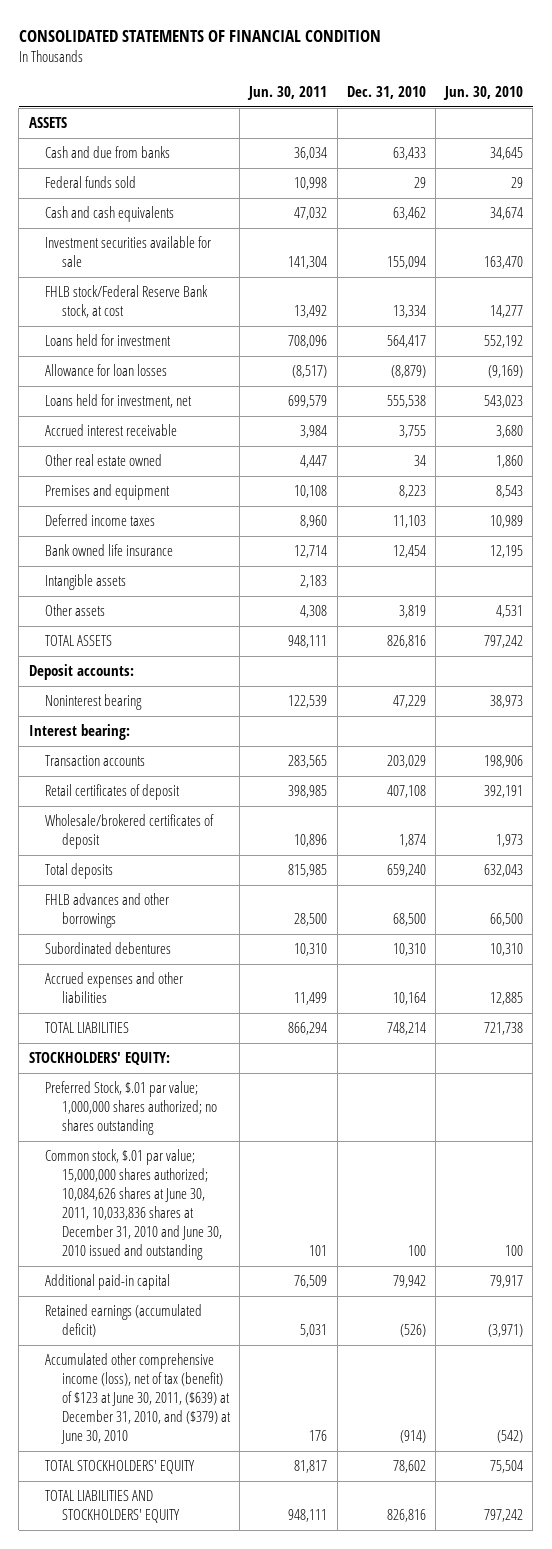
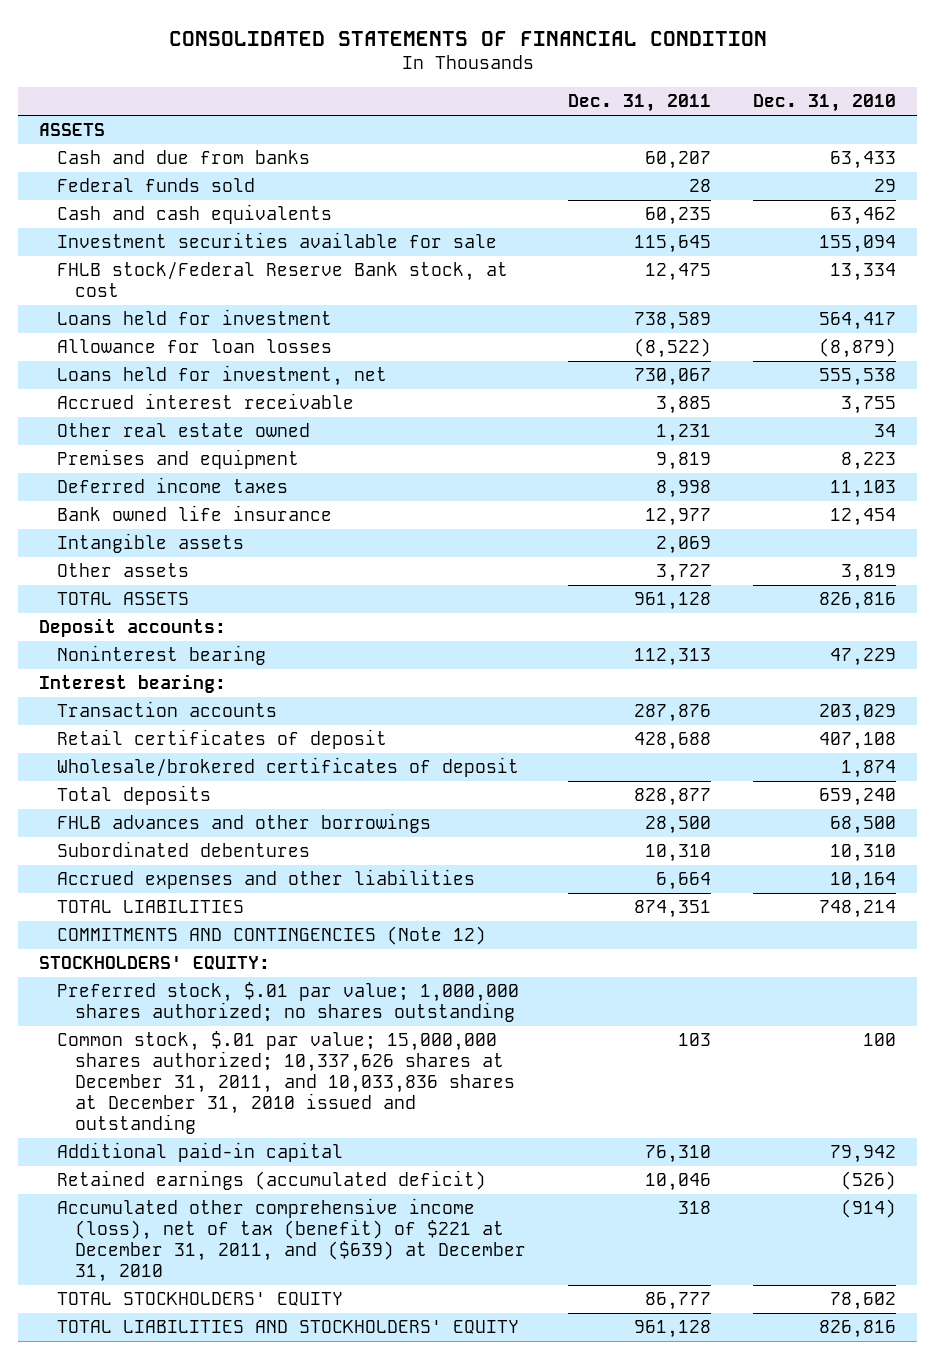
[247,85,328,100] Jun. 30, 2011 -> none
[442,85,523,100] Jun. 30, 2010 -> none
none -> [568,94,712,113] Dec. 31, 2011
none -> [57,926,487,946] COMMITMENTS AND CONTINGENCIES (Note 12)
[45,1081,218,1136] Preferred Stock, $.01 par value; 1,000,000 shares authorized; no shares outstanding -> [57,982,520,1023] Preferred stock, $.01 par value; 1,000,000 shares authorized; no shares outstanding
[45,1149,223,1260] Common stock, $.01 par value; 15,000,000 shares authorized; 10,084,626 shares at June 30, 2011, 10,033,836 shares at December 31, 2010 and June 30, 2010 issued and outstanding -> [57,1031,516,1135] Common stock, $.01 par value; 15,000,000 shares authorized; 10,337,626 shares at December 31, 2011, and 10,033,836 shares at December 31, 2010 issued and outstanding
[45,1353,232,1444] Accumulated other comprehensive income (loss), net of tax (benefit) of $123 at June 30, 2011, ($639) at December 31, 2010, and ($379) at June 30, 2010 -> [57,1198,527,1283] Accumulated other comprehensive income (loss), net of tax (benefit) of $221 at December 31, 2011, and ($639) at December 31, 2010

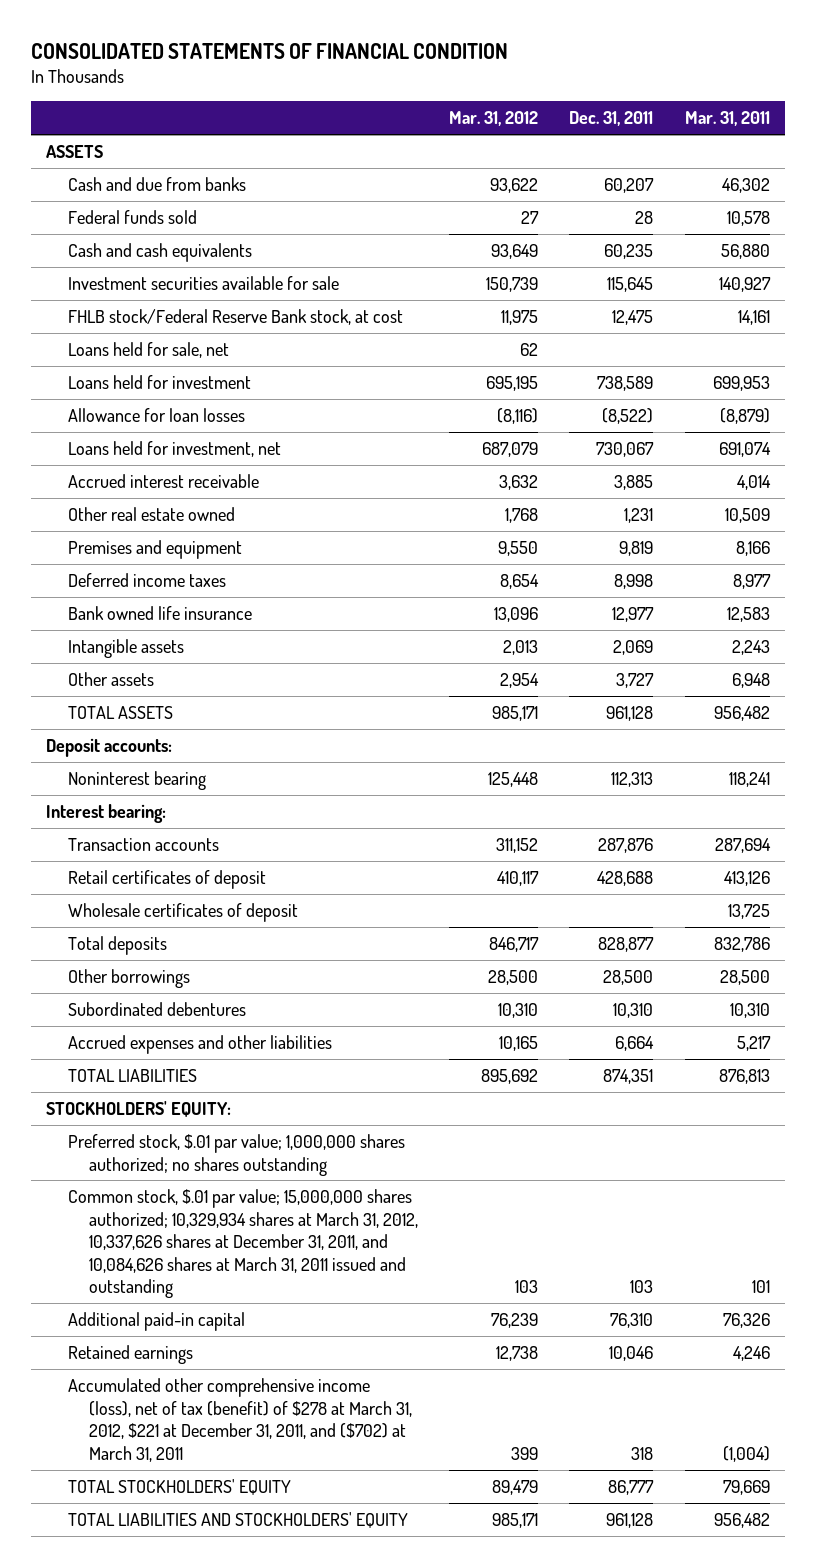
[753,94,897,113] Dec. 31, 2010 -> none
none -> [449,111,539,127] Mar. 31, 2012
none -> [684,111,770,127] Mar. 31, 2011
none -> [67,342,229,359] Loans held for sale, net
[57,757,520,778] Wholesale/brokered certificates of deposit -> [67,903,298,923] Wholesale certificates of deposit
[57,813,432,834] FHLB advances and other borrowings -> [67,969,190,989] Other borrowings
[57,926,487,946] COMMITMENTS AND CONTINGENCIES (Note 12) -> none
[57,1031,516,1135] Common stock, $.01 par value; 15,000,000 shares authorized; 10,337,626 shares at December 31, 2011, and 10,033,836 shares at December 31, 2010 issued and outstanding -> [67,1189,418,1299] Common stock, $.01 par value; 15,000,000 shares authorized; 10,329,934 shares at March 31, 2012, 10,337,626 shares at December 31, 2011, and 10,084,626 shares at March 31, 2011 issued and outstanding
[57,1170,487,1191] Retained earnings (accumulated deficit) -> [67,1345,193,1365] Retained earnings
[57,1198,527,1283] Accumulated other comprehensive income (loss), net of tax (benefit) of $221 at December 31, 2011, and ($639) at December 31, 2010 -> [67,1378,412,1462] Accumulated other comprehensive income (loss), net of tax (benefit) of $278 at March 31, 2012, $221 at December 31, 2011, and ($702) at March 31, 2011

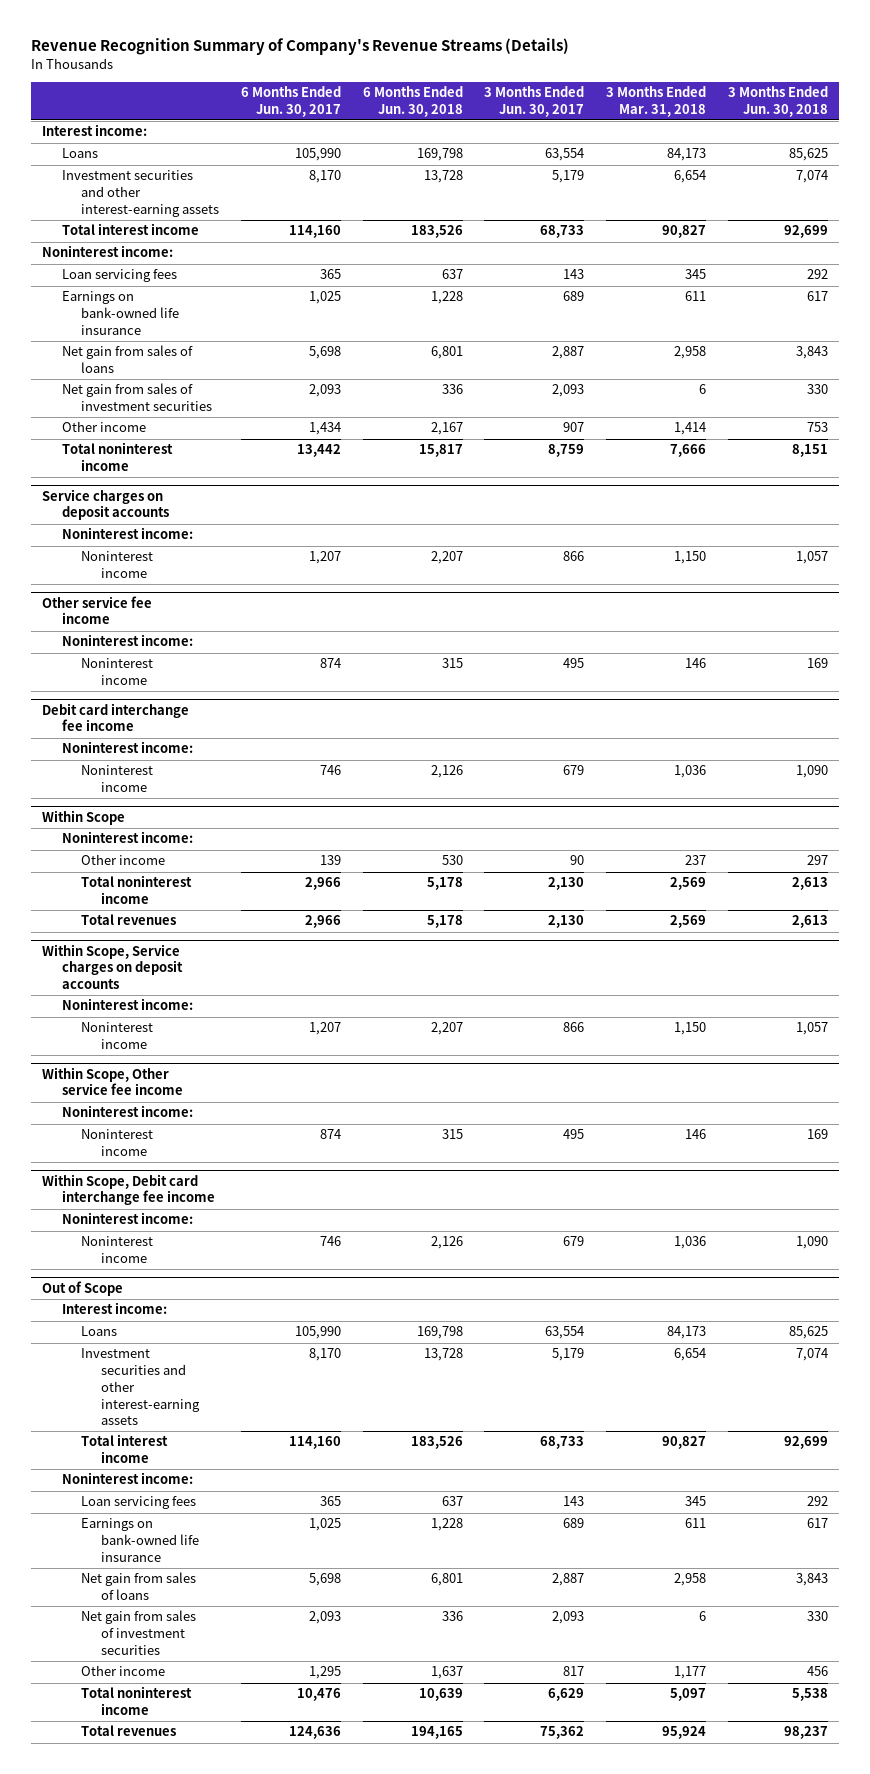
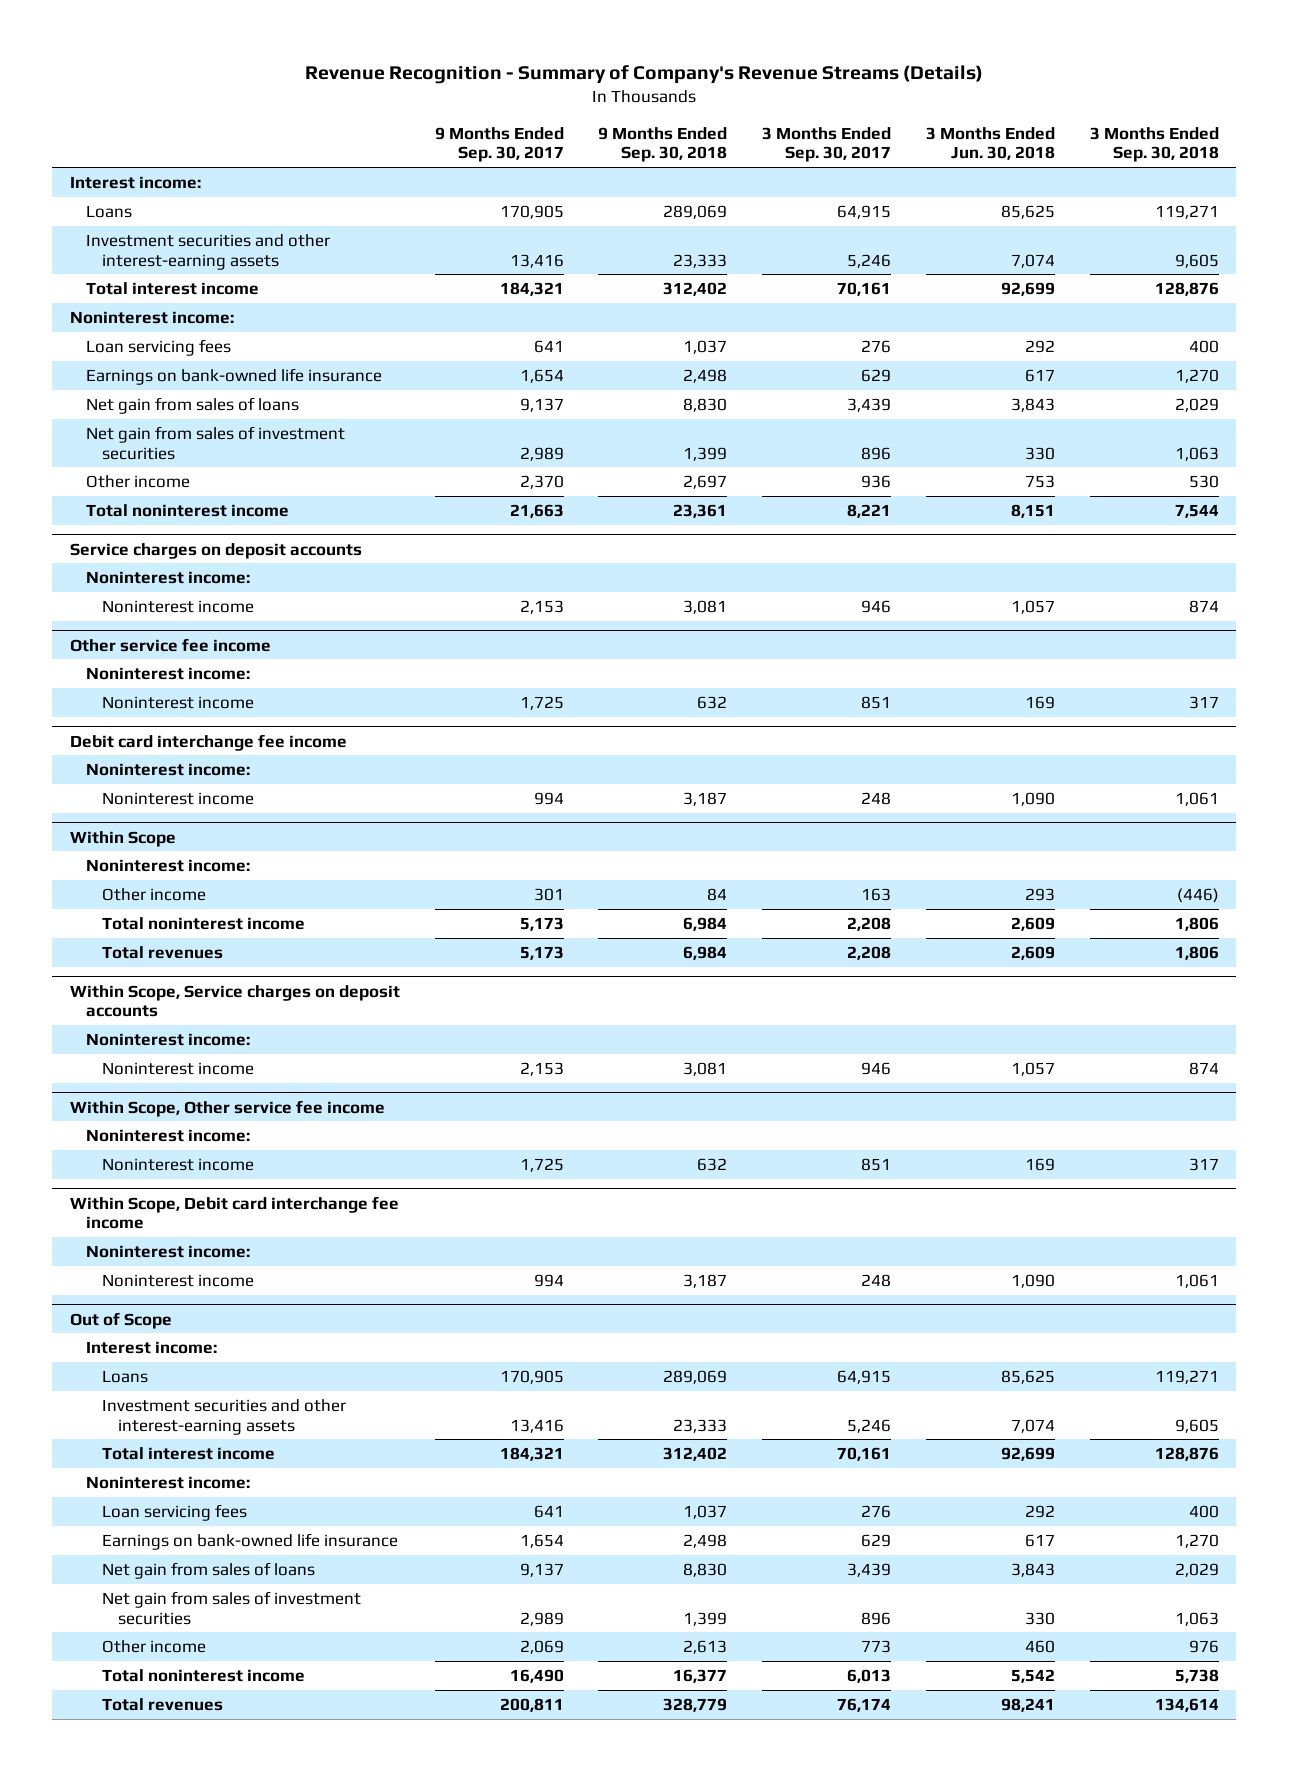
[31,38,570,56] Revenue Recognition Summary of Company's Revenue Streams (Details) -> [305,64,984,84] Revenue Recognition - Summary of Company's Revenue Streams (Details)
[241,86,342,117] 6 Months Ended Jun. 30, 2017 -> none
[362,86,463,117] 6 Months Ended Jun. 30, 2018 -> none
[484,86,585,117] 3 Months Ended Jun. 30, 2017 -> none
[606,86,707,117] 3 Months Ended Mar. 31, 2018 -> none
none -> [434,126,564,163] 9 Months Ended Sep. 30, 2017
none -> [598,126,728,163] 9 Months Ended Sep. 30, 2018
none -> [762,126,892,163] 3 Months Ended Sep. 30, 2017
none -> [1089,126,1219,163] 3 Months Ended Sep. 30, 2018
[806,855,828,866] 297 -> [1024,887,1055,901] 293
[791,877,828,891] 2,613 -> [1010,916,1055,931] 2,609
[791,915,828,929] 2,613 -> [1010,945,1055,960] 2,609
[806,1666,828,1677] 456 -> [1024,1639,1055,1653] 460
[791,1688,828,1702] 5,538 -> [1010,1668,1055,1683] 5,542
[783,1726,828,1740] 98,237 -> [1000,1697,1055,1712] 98,241

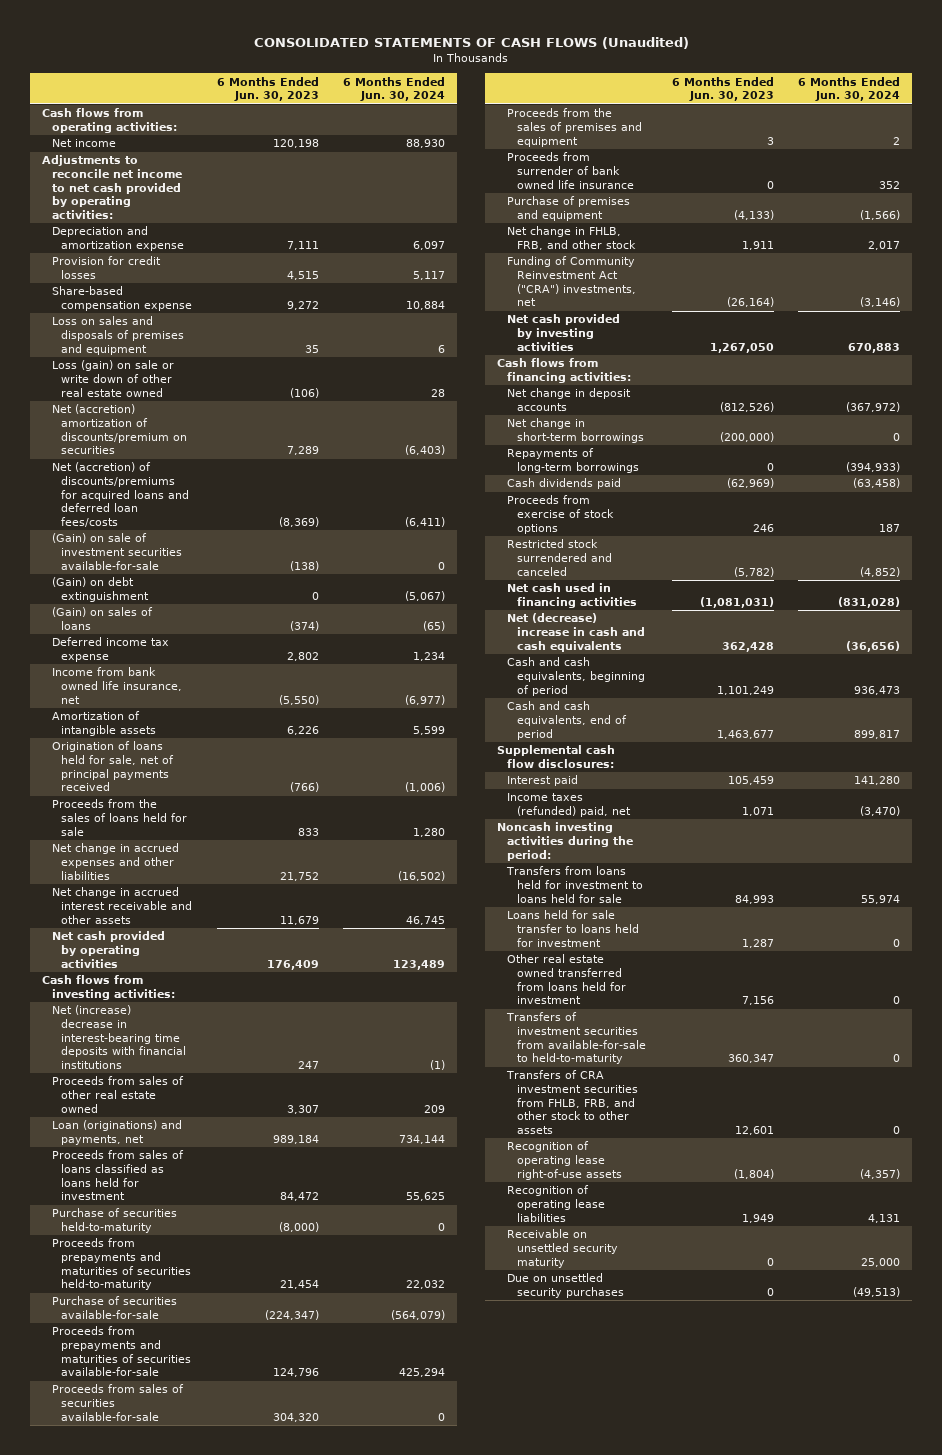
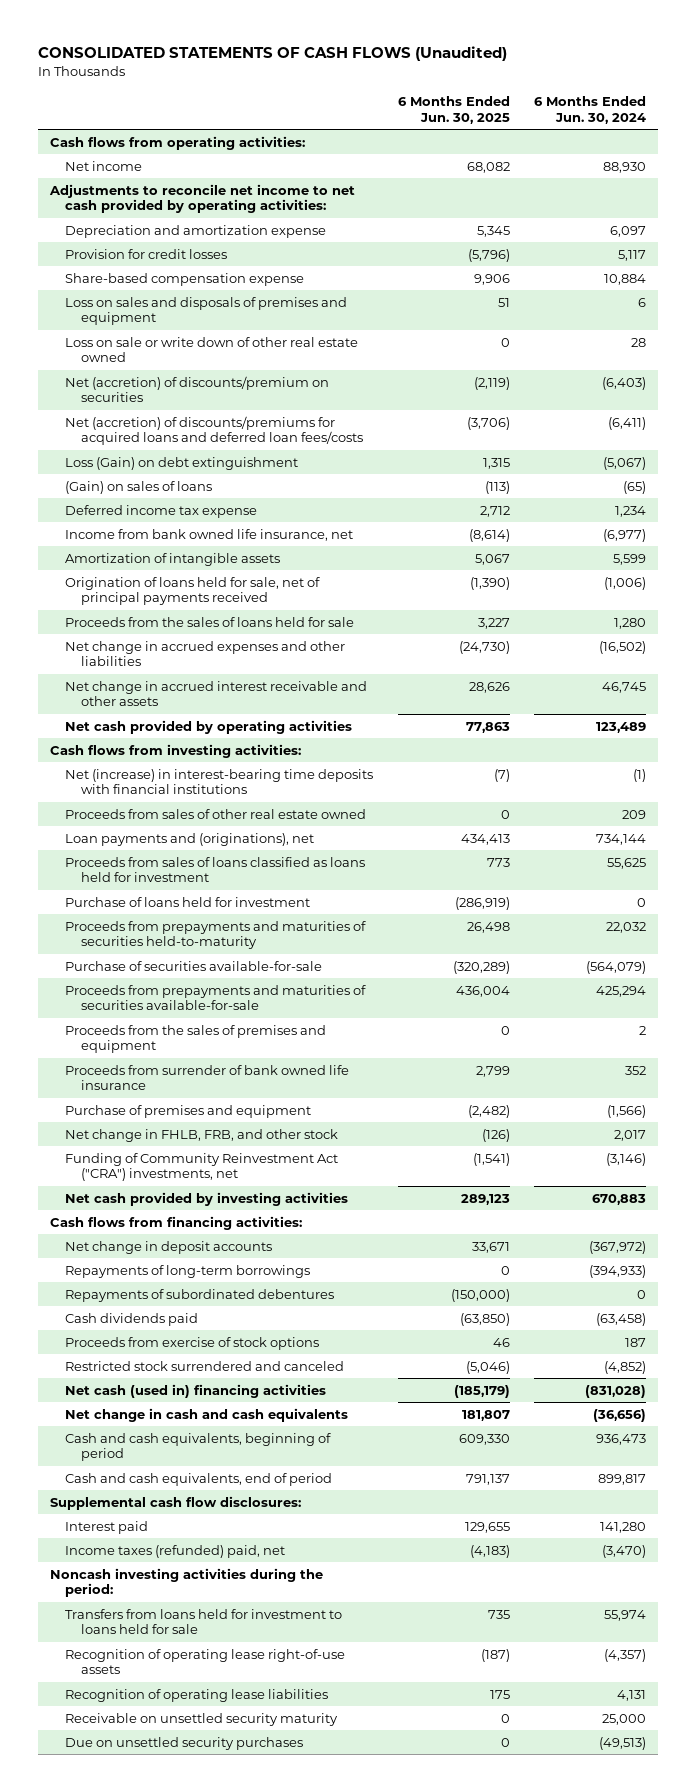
[216,76,319,102] 6 Months Ended Jun. 30, 2023 -> none
none -> [397,96,510,124] 6 Months Ended Jun. 30, 2025
[51,360,174,397] Loss (gain) on sale or write down of other real estate owned -> [65,336,359,363] Loss on sale or write down of other real estate owned
[51,404,188,455] Net (accretion) amortization of discounts/premium on securities -> [65,375,330,403] Net (accretion) of discounts/premium on securities
[51,533,183,570] (Gain) on sale of investment securities available-for-sale -> none
[51,577,150,603] (Gain) on debt extinguishment -> [65,456,299,470] Loss (Gain) on debt extinguishment
[51,1005,187,1070] Net (increase) decrease in interest-bearing time deposits with financial institutions -> [65,768,374,795] Net (increase) in interest-bearing time deposits with financial institutions
[51,1120,182,1146] Loan (originations) and payments, net -> [65,832,315,846] Loan payments and (originations), net
[51,1208,177,1234] Purchase of securities held-to-maturity -> none
none -> [65,896,311,907] Purchase of loans held for investment
[51,1384,184,1421] Proceeds from sales of securities available-for-sale -> none
[506,418,644,444] Net change in short-term borrowings -> none
none -> [65,1288,335,1302] Repayments of subordinated debentures
[506,583,637,609] Net cash used in financing activities -> [65,1383,327,1398] Net cash (used in) financing activities
[506,613,645,652] Net (decrease) increase in cash and cash equivalents -> [65,1407,349,1422] Net change in cash and cash equivalents
[506,910,639,947] Loans held for sale transfer to loans held for investment -> none
[506,954,626,1005] Other real estate owned transferred from loans held for investment -> none
[505,1012,646,1065] Transfers of investment securities from available-for-sale to held-to-maturity -> none
[505,1070,638,1135] Transfers of CRA investment securities from FHLB, FRB, and other stock to other assets -> none

